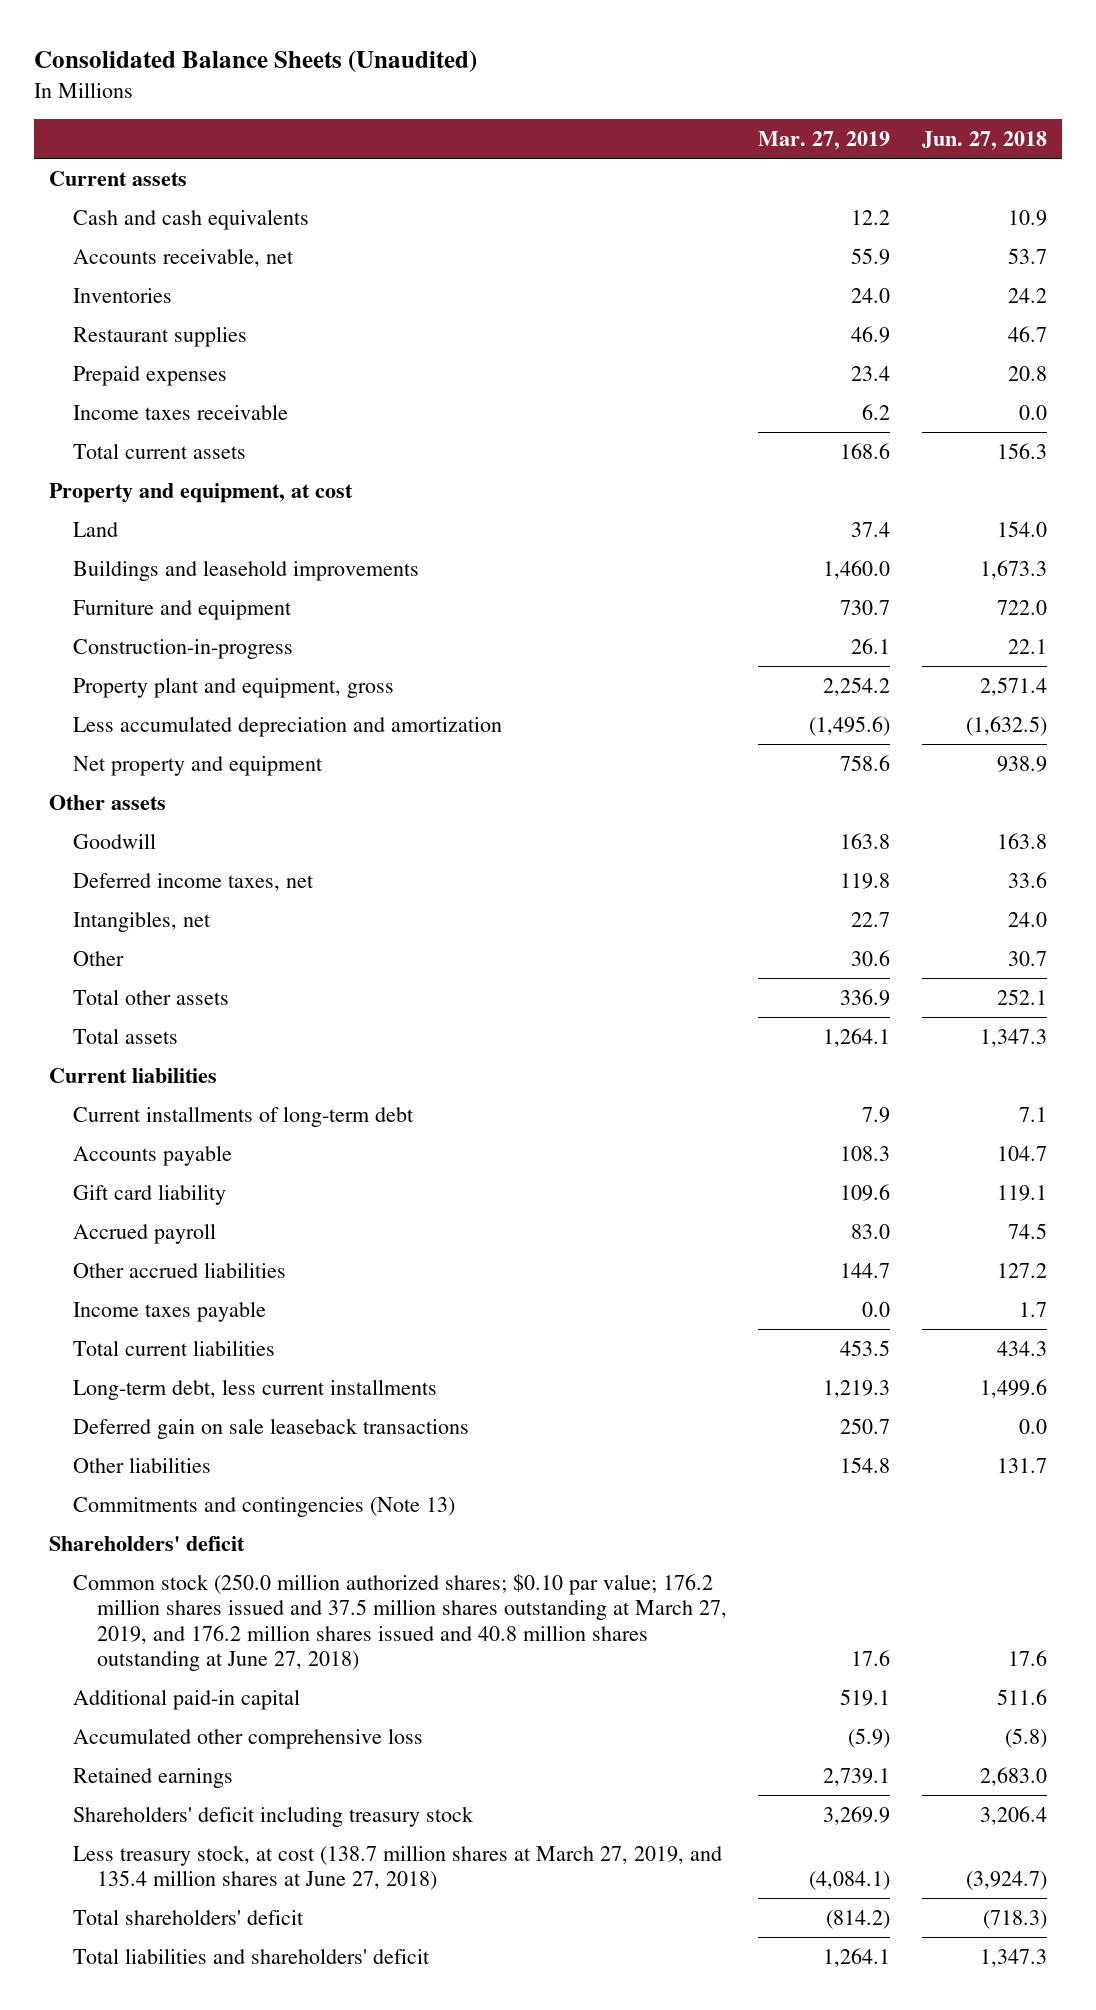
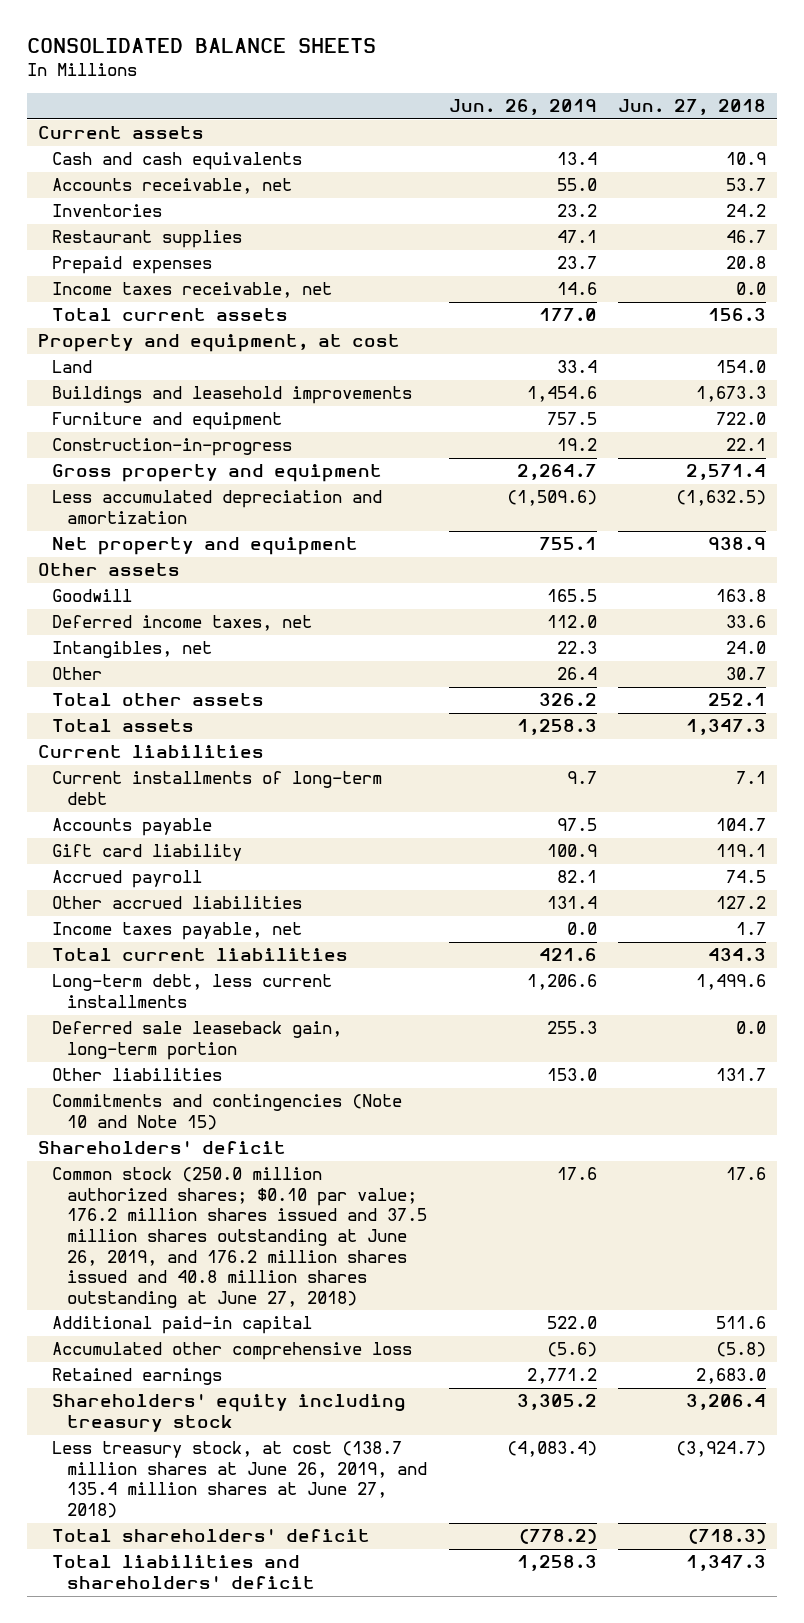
[33,49,477,73] Consolidated Balance Sheets (Unaudited) -> [26,38,376,54] CONSOLIDATED BALANCE SHEETS
[758,131,891,151] Mar. 27, 2019 -> none
none -> [448,99,597,116] Jun. 26, 2019
[73,403,289,420] Income taxes receivable -> [52,282,333,299] Income taxes receivable, net
[73,676,395,698] Property plant and equipment, gross -> [52,464,383,483] Gross property and equipment
[73,1300,267,1322] Income taxes payable -> [52,922,303,941] Income taxes payable, net
[73,1417,470,1439] Deferred gain on sale leaseback transactions -> [52,1021,343,1060] Deferred sale leaseback gain, long-term portion
[73,1496,456,1517] Commitments and contingencies (Note 13) -> [52,1094,403,1130] Commitments and contingencies (Note 10 and Note 15)
[73,1573,728,1672] Common stock (250.0 million authorized shares; $0.10 par value; 176.2 million shares issued and 37.5 million shares outstanding at March 27, 2019, and 176.2 million shares issued and 40.8 million shares outstanding at June 27, 2018) -> [52,1167,428,1308] Common stock (250.0 million authorized shares; $0.10 par value; 176.2 million shares issued and 37.5 million shares outstanding at June 26, 2019, and 176.2 million shares issued and 40.8 million shares outstanding at June 27, 2018)
[73,1805,475,1827] Shareholders' deficit including treasury stock -> [52,1394,407,1432] Shareholders' equity including treasury stock
[73,1844,723,1891] Less treasury stock, at cost (138.7 million shares at March 27, 2019, and 135.4 million shares at June 27, 2018) -> [52,1441,428,1519] Less treasury stock, at cost (138.7 million shares at June 26, 2019, and 135.4 million shares at June 27, 2018)

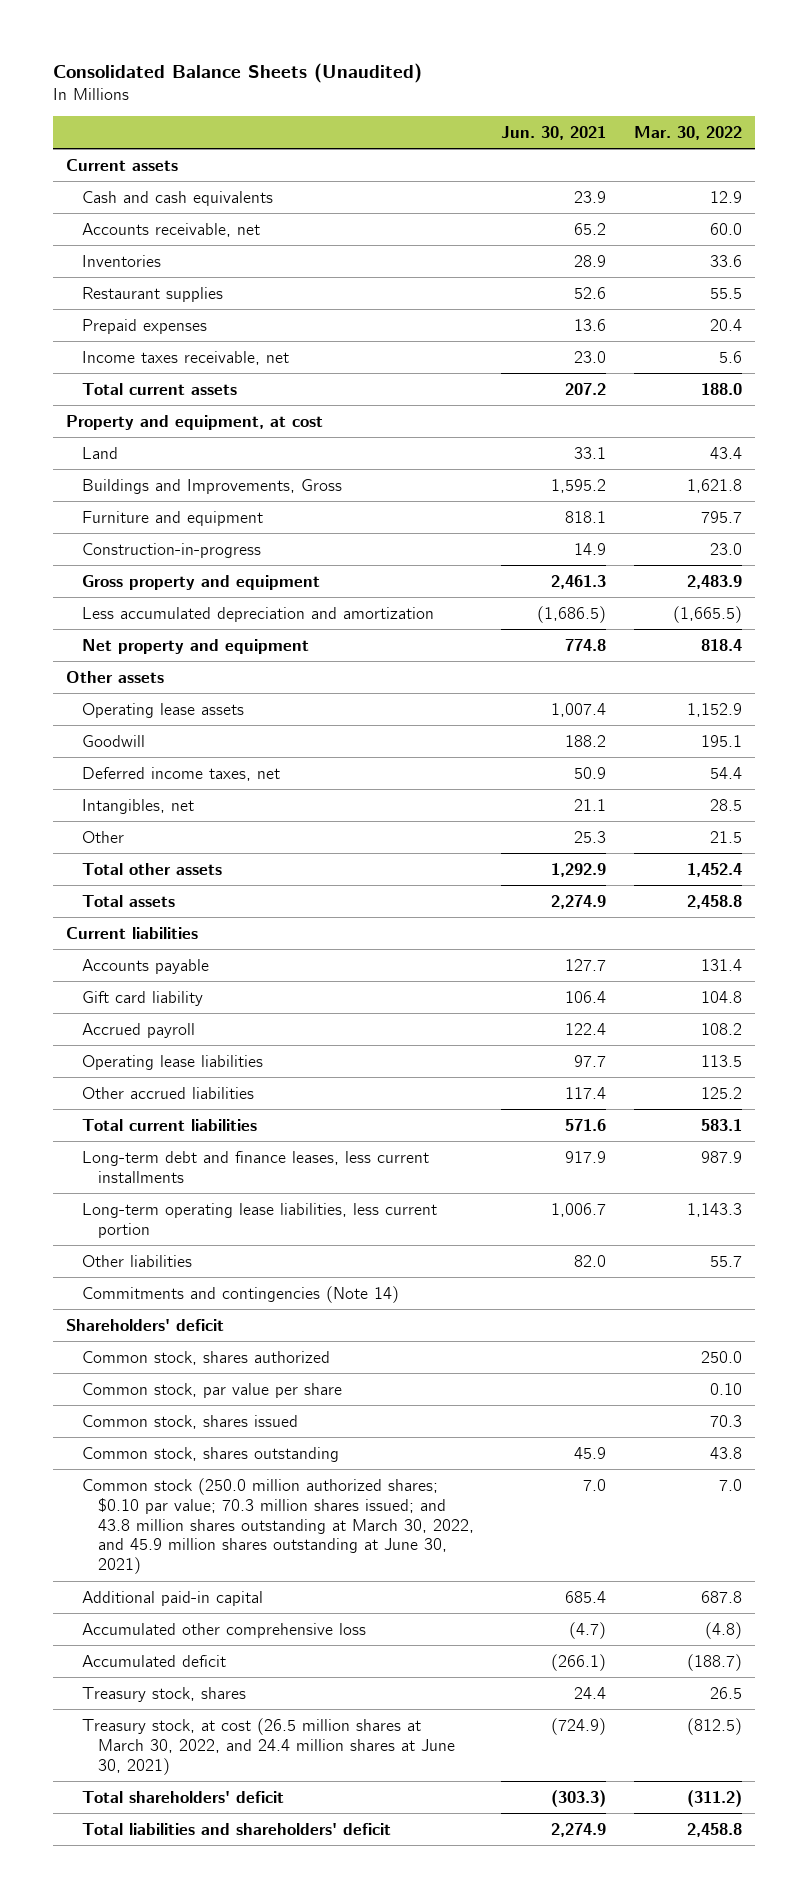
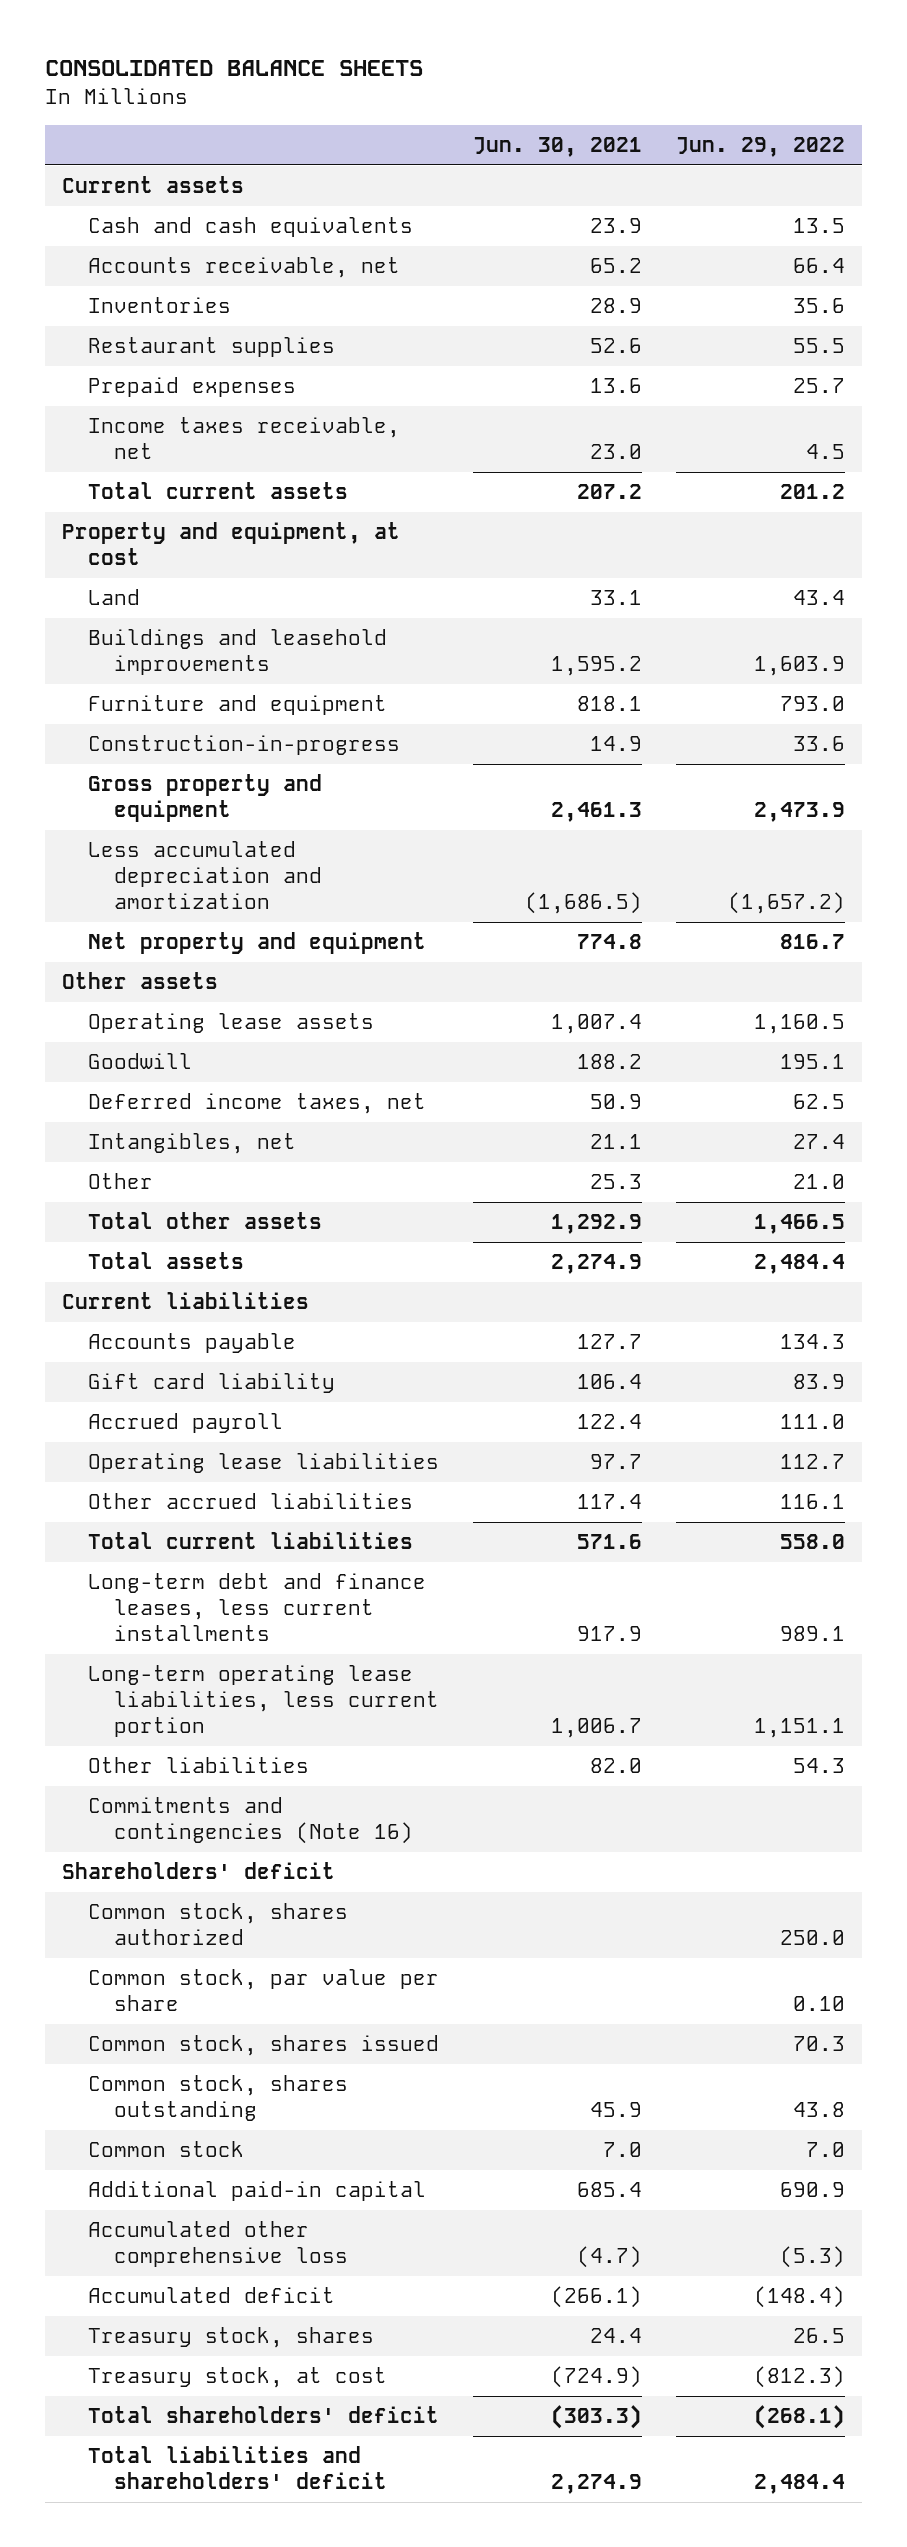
[52,62,422,83] Consolidated Balance Sheets (Unaudited) -> [44,60,423,77] CONSOLIDATED BALANCE SHEETS
[633,125,742,140] Mar. 30, 2022 -> none
none -> [676,136,846,157] Jun. 29, 2022
[82,478,343,494] Buildings and Improvements, Gross -> [87,629,387,676] Buildings and leasehold improvements
[82,1285,400,1303] Commitments and contingencies (Note 14) -> [87,1797,413,1845] Commitments and contingencies (Note 16)
[82,1477,474,1575] Common stock (250.0 million authorized shares; $0.10 par value; 70.3 million shares issued; and 43.8 million shares outstanding at March 30, 2022, and 45.9 million shares outstanding at June 30, 2021) -> [87,2141,244,2158] Common stock
[82,1717,455,1775] Treasury stock, at cost (26.5 million shares at March 30, 2022, and 24.4 million shares at June 30, 2021) -> [87,2367,387,2389] Treasury stock, at cost

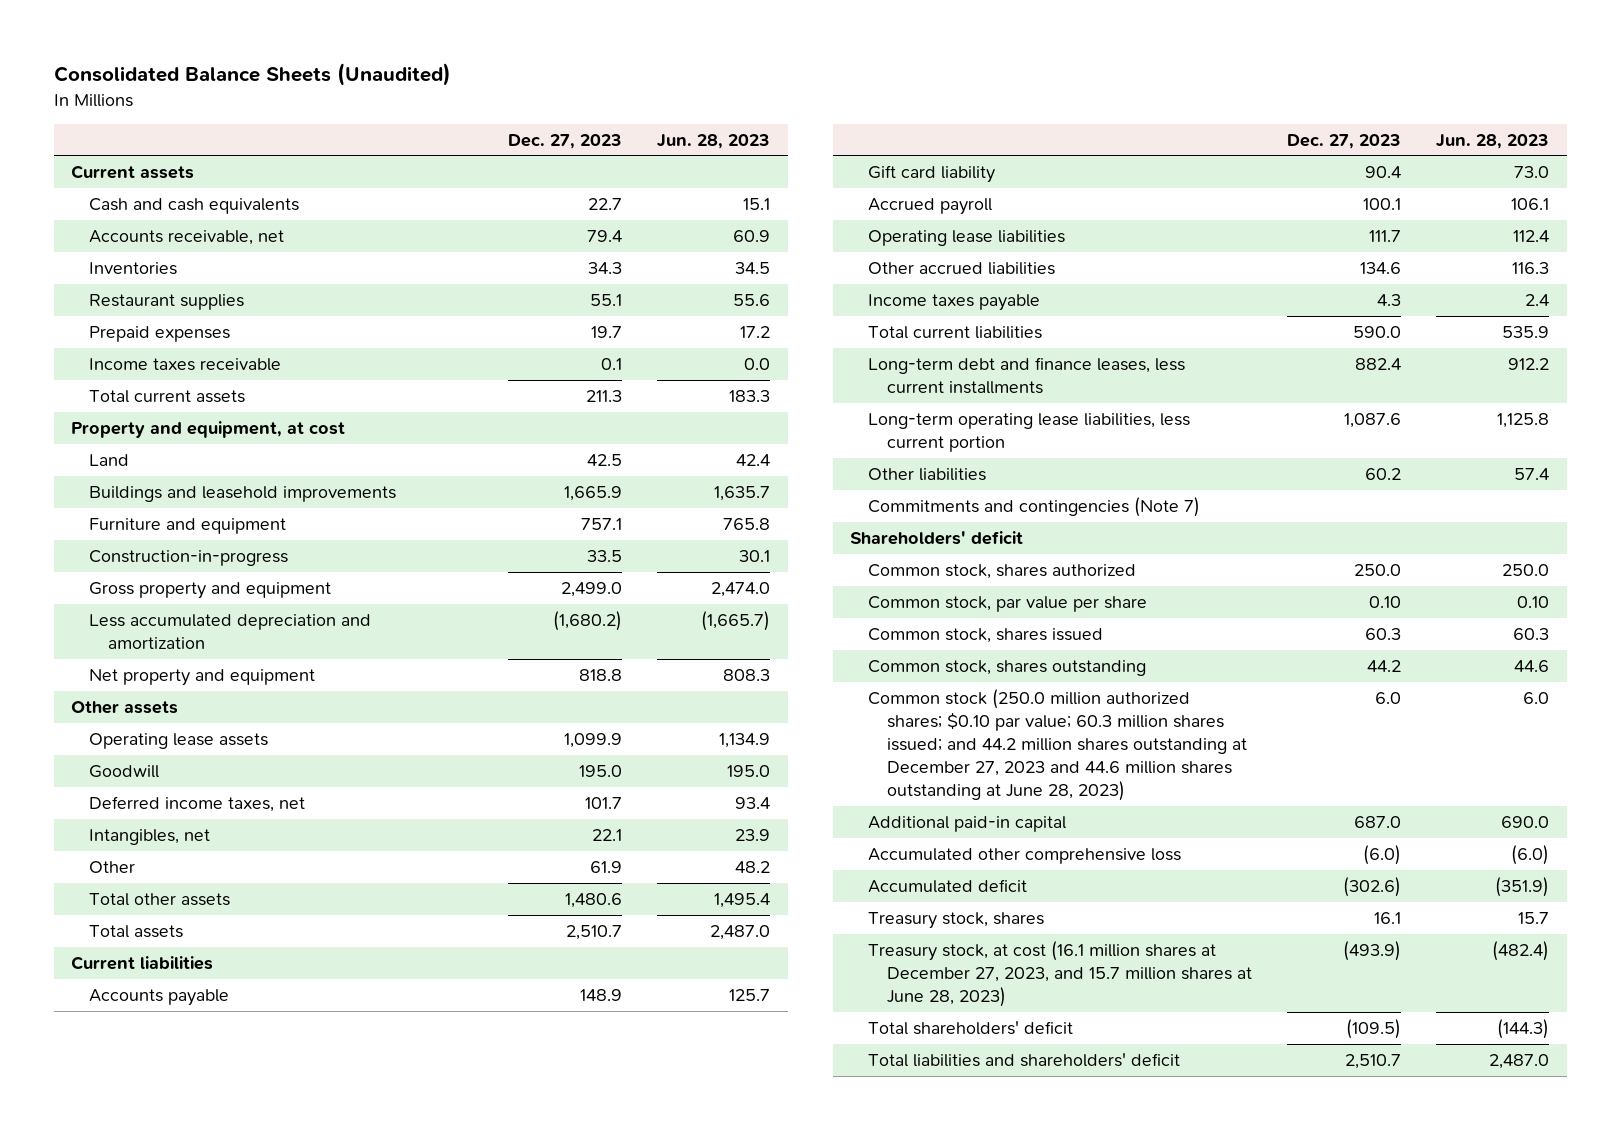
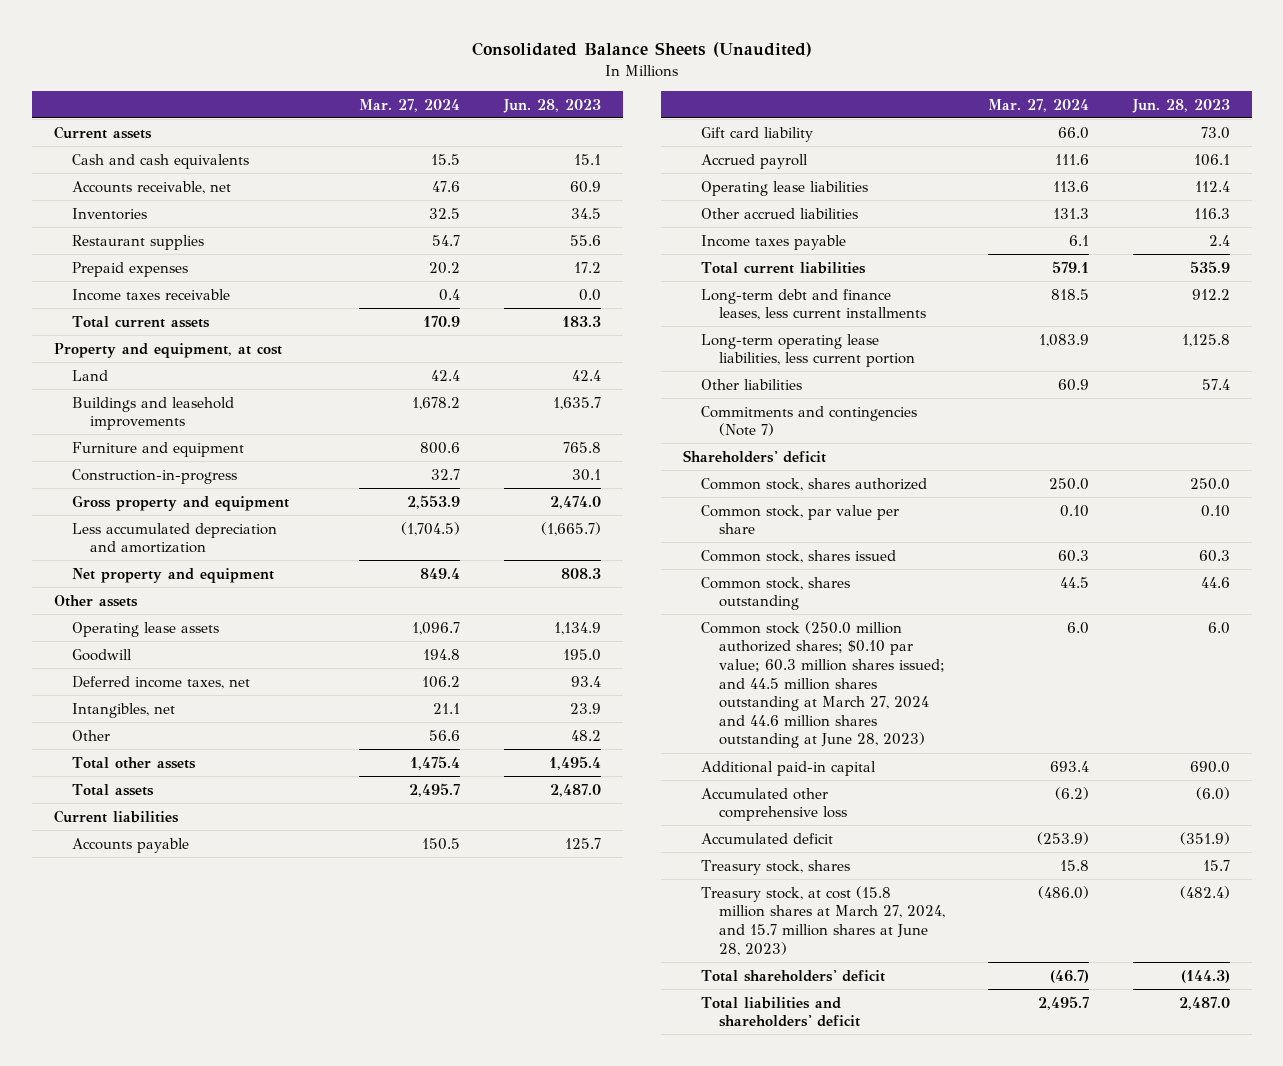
[507,133,622,149] Dec. 27, 2023 -> none
none -> [359,98,461,112] Mar. 27, 2024
[868,689,1247,801] Common stock (250.0 million authorized shares; $0.10 par value; 60.3 million shares issued; and 44.2 million shares outstanding at December 27, 2023 and 44.6 million shares outstanding at June 28, 2023) -> [700,620,945,749] Common stock (250.0 million authorized shares; $0.10 par value; 60.3 million shares issued; and 44.5 million shares outstanding at March 27, 2024 and 44.6 million shares outstanding at June 28, 2023)
[868,941,1252,1007] Treasury stock, at cost (16.1 million shares at December 27, 2023, and 15.7 million shares at June 28, 2023) -> [700,885,945,956] Treasury stock, at cost (15.8 million shares at March 27, 2024, and 15.7 million shares at June 28, 2023)

